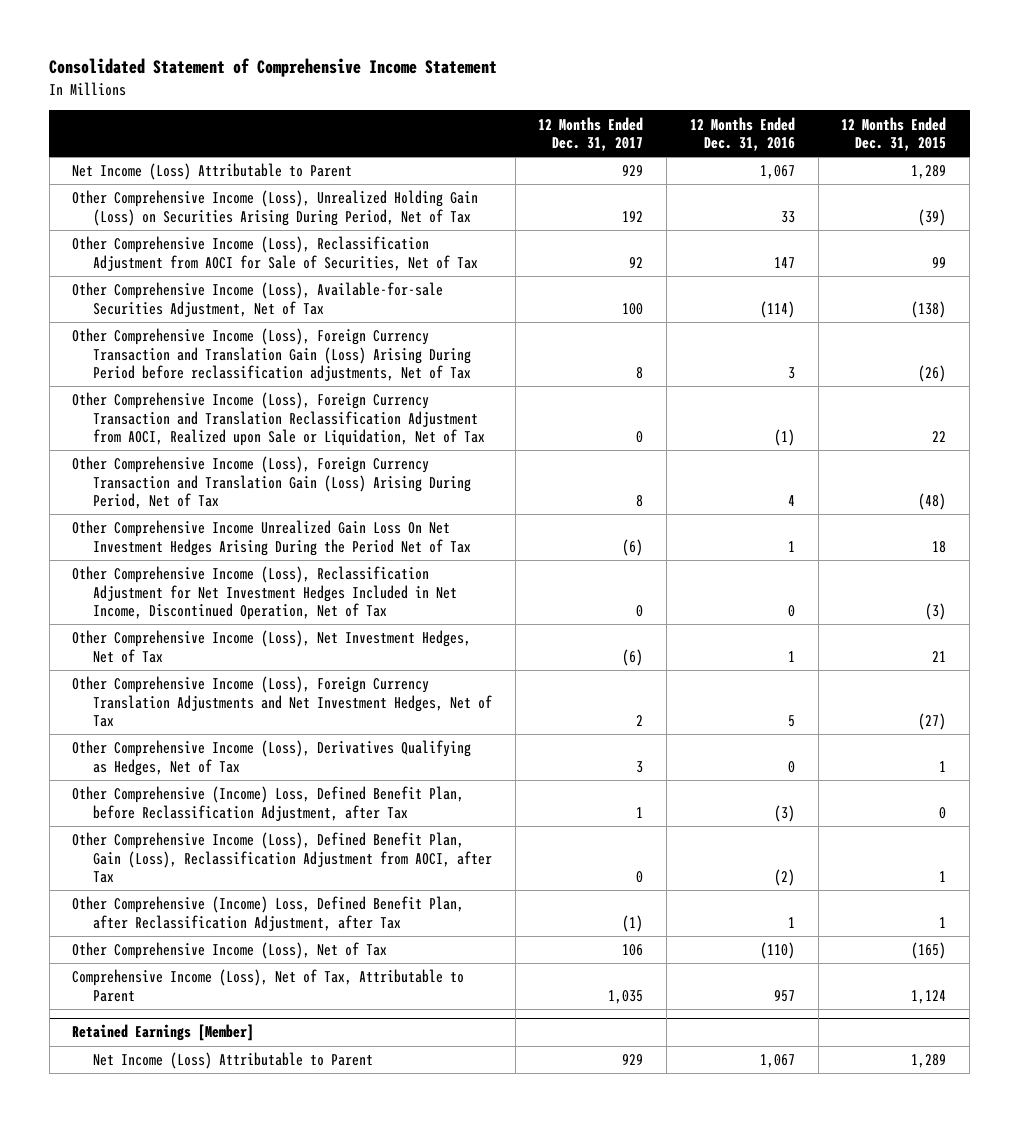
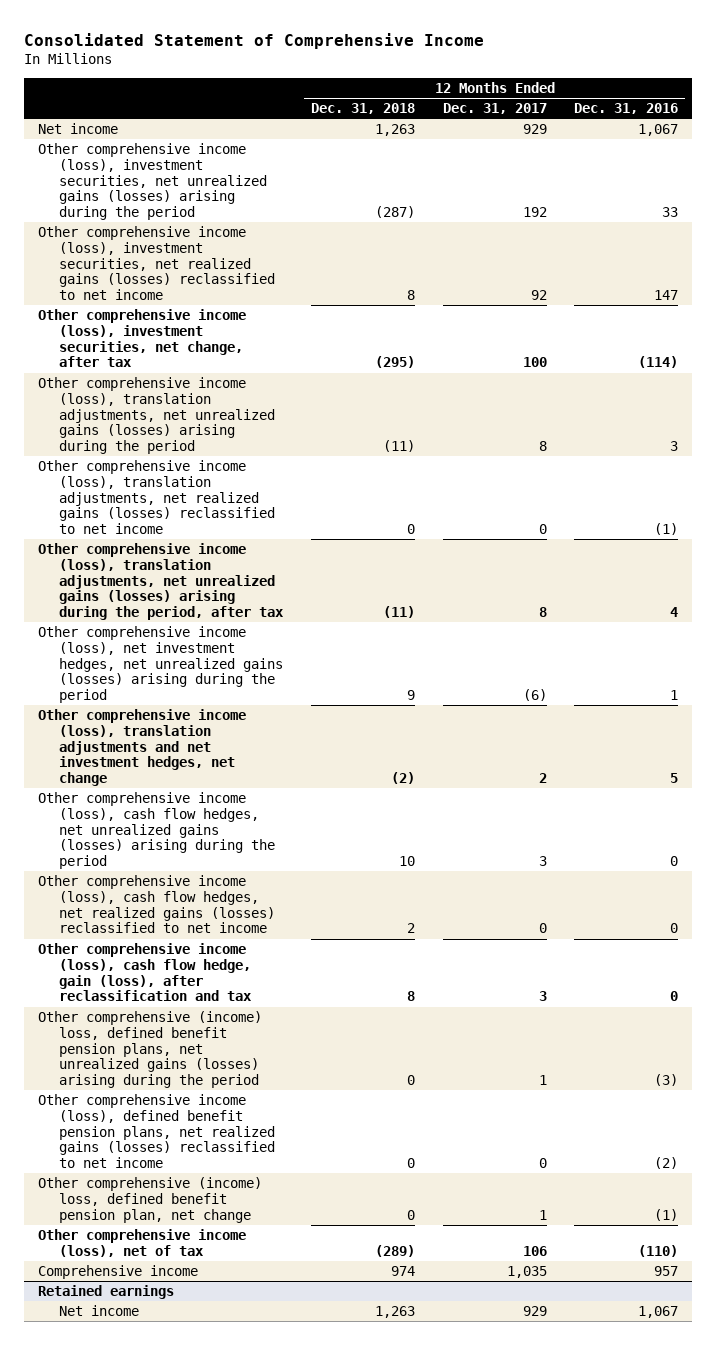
[49,58,498,78] Consolidated Statement of Comprehensive Income Statement -> [24,32,485,49] Consolidated Statement of Comprehensive Income
[841,116,947,152] 12 Months Ended Dec. 31, 2015 -> none
none -> [310,103,415,115] Dec. 31, 2018
[72,566,457,621] Other Comprehensive Income (Loss), Reclassification Adjustment for Net Investment Hedges Included in Net Income, Discontinued Operation, Net of Tax -> none
[72,630,472,663] Other Comprehensive Income (Loss), Net Investment Hedges, Net of Tax -> none
[72,740,472,776] Other Comprehensive Income (Loss), Derivatives Qualifying as Hedges, Net of Tax -> none
[72,163,353,181] Net Income (Loss) Attributable to Parent -> [38,123,119,135] Net income
[72,190,479,226] Other Comprehensive Income (Loss), Unrealized Holding Gain (Loss) on Securities Arising During Period, Net of Tax -> [38,143,268,221] Other comprehensive income (loss), investment securities, net unrealized gains (losses) arising during the period
[72,236,478,271] Other Comprehensive Income (Loss), Reclassification Adjustment from AOCI for Sale of Securities, Net of Tax -> [38,226,276,301] Other comprehensive income (loss), investment securities, net realized gains (losses) reclassified to net income
[72,282,444,317] Other Comprehensive Income (Loss), Available-for-sale Securities Adjustment, Net of Tax -> [38,309,247,368] Other comprehensive income (loss), investment securities, net change, after tax
[72,328,471,382] Other Comprehensive Income (Loss), Foreign Currency Transaction and Translation Gain (Loss) Arising During Period before reclassification adjustments, Net of Tax -> [38,377,276,455] Other comprehensive income (loss), translation adjustments, net unrealized gains (losses) arising during the period
[72,392,485,447] Other Comprehensive Income (Loss), Foreign Currency Transaction and Translation Reclassification Adjustment from AOCI, Realized upon Sale or Liquidation, Net of Tax -> [38,460,276,535] Other comprehensive income (loss), translation adjustments, net realized gains (losses) reclassified to net income
[72,456,471,510] Other Comprehensive Income (Loss), Foreign Currency Transaction and Translation Gain (Loss) Arising During Period, Net of Tax -> [38,543,285,621] Other comprehensive income (loss), translation adjustments, net unrealized gains (losses) arising during the period, after tax
[72,520,471,556] Other Comprehensive Income Unrealized Gain Loss On Net Investment Hedges Arising During the Period Net of Tax -> [38,626,284,704] Other comprehensive income (loss), net investment hedges, net unrealized gains (losses) arising during the period
[72,676,492,728] Other Comprehensive Income (Loss), Foreign Currency Translation Adjustments and Net Investment Hedges, Net of Tax -> [38,709,247,787] Other comprehensive income (loss), translation adjustments and net investment hedges, net change
none -> [38,792,276,870] Other comprehensive income (loss), cash flow hedges, net unrealized gains (losses) arising during the period
none -> [38,875,276,934] Other comprehensive income (loss), cash flow hedges, net realized gains (losses) reclassified to net income
none -> [38,943,253,1002] Other comprehensive income (loss), cash flow hedge, gain (loss), after reclassification and tax
[72,786,465,821] Other Comprehensive (Income) Loss, Defined Benefit Plan, before Reclassification Adjustment, after Tax -> [38,1011,263,1089] Other comprehensive (income) loss, defined benefit pension plans, net unrealized gains (losses) arising during the period
[72,832,492,884] Other Comprehensive Income (Loss), Defined Benefit Plan, Gain (Loss), Reclassification Adjustment from AOCI, after Tax -> [38,1094,276,1169] Other comprehensive income (loss), defined benefit pension plans, net realized gains (losses) reclassified to net income
[72,896,465,931] Other Comprehensive (Income) Loss, Defined Benefit Plan, after Reclassification Adjustment, after Tax -> [38,1177,263,1223] Other comprehensive (income) loss, defined benefit pension plan, net change
[622,914,644,932] (1) -> [538,1209,547,1220] 1
[787,916,795,928] 1 -> [654,1208,679,1221] (1)
[72,942,388,960] Other Comprehensive Income (Loss), Net of Tax -> [38,1229,247,1257] Other comprehensive income (loss), net of tax
[72,969,465,1002] Comprehensive Income (Loss), Net of Tax, Attributable to Parent -> [38,1265,199,1280] Comprehensive income
[72,1024,255,1042] Retained Earnings [Member] -> [38,1285,175,1300] Retained earnings
[92,1052,373,1070] Net Income (Loss) Attributable to Parent -> [59,1305,140,1317] Net income

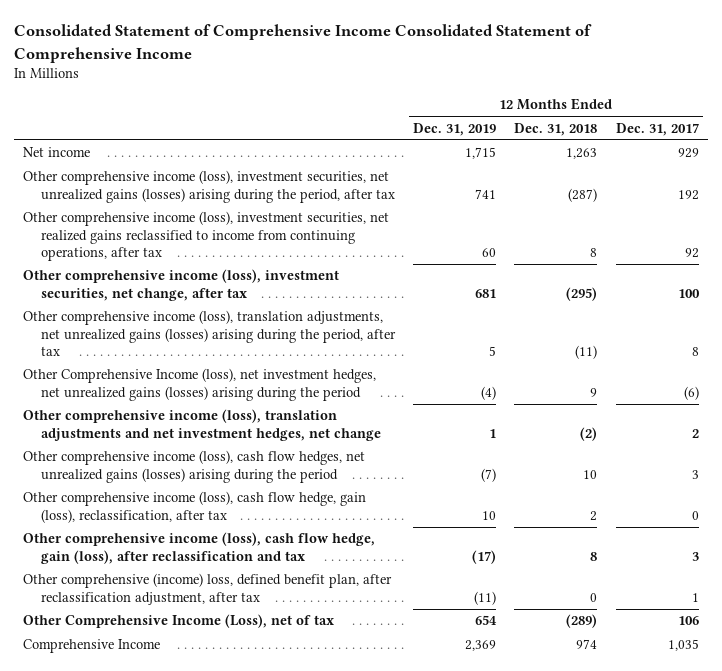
[24,32,485,49] Consolidated Statement of Comprehensive Income -> [14,24,593,63] Consolidated Statement of Comprehensive Income Consolidated Statement of Comprehensive Income
[574,103,679,115] Dec. 31, 2016 -> none
none -> [413,122,497,136] Dec. 31, 2019
[38,143,268,221] Other comprehensive income (loss), investment securities, net unrealized gains (losses) arising during the period -> [23,170,395,203] Other comprehensive income (loss), investment securities, net unrealized gains (losses) arising during the period, after tax
[38,226,276,301] Other comprehensive income (loss), investment securities, net realized gains (losses) reclassified to net income -> [23,211,390,261] Other comprehensive income (loss), investment securities, net realized gains reclassified to income from continuing operations, after tax
[38,377,276,455] Other comprehensive income (loss), translation adjustments, net unrealized gains (losses) arising during the period -> none
[38,460,276,535] Other comprehensive income (loss), translation adjustments, net realized gains (losses) reclassified to net income -> none
[38,626,284,704] Other comprehensive income (loss), net investment hedges, net unrealized gains (losses) arising during the period -> [23,368,377,401] Other Comprehensive Income (loss), net investment hedges, net unrealized gains (losses) arising during the period
[38,875,276,934] Other comprehensive income (loss), cash flow hedges, net realized gains (losses) reclassified to net income -> [23,491,367,523] Other comprehensive income (loss), cash flow hedge, gain (loss), reclassification, after tax
[38,1011,263,1089] Other comprehensive (income) loss, defined benefit pension plans, net unrealized gains (losses) arising during the period -> none
[38,1094,276,1169] Other comprehensive income (loss), defined benefit pension plans, net realized gains (losses) reclassified to net income -> none
[38,1285,175,1300] Retained earnings -> none
[59,1305,140,1317] Net income -> none
[38,1177,263,1223] Other comprehensive (income) loss, defined benefit pension plan, net change -> [23,573,393,605] Other comprehensive (income) loss, defined benefit plan, after reclassification adjustment, after tax
[38,1229,247,1257] Other comprehensive income (loss), net of tax -> [23,614,335,629] Other Comprehensive Income (Loss), net of tax
[38,1265,199,1280] Comprehensive income -> [23,639,161,654] Comprehensive Income

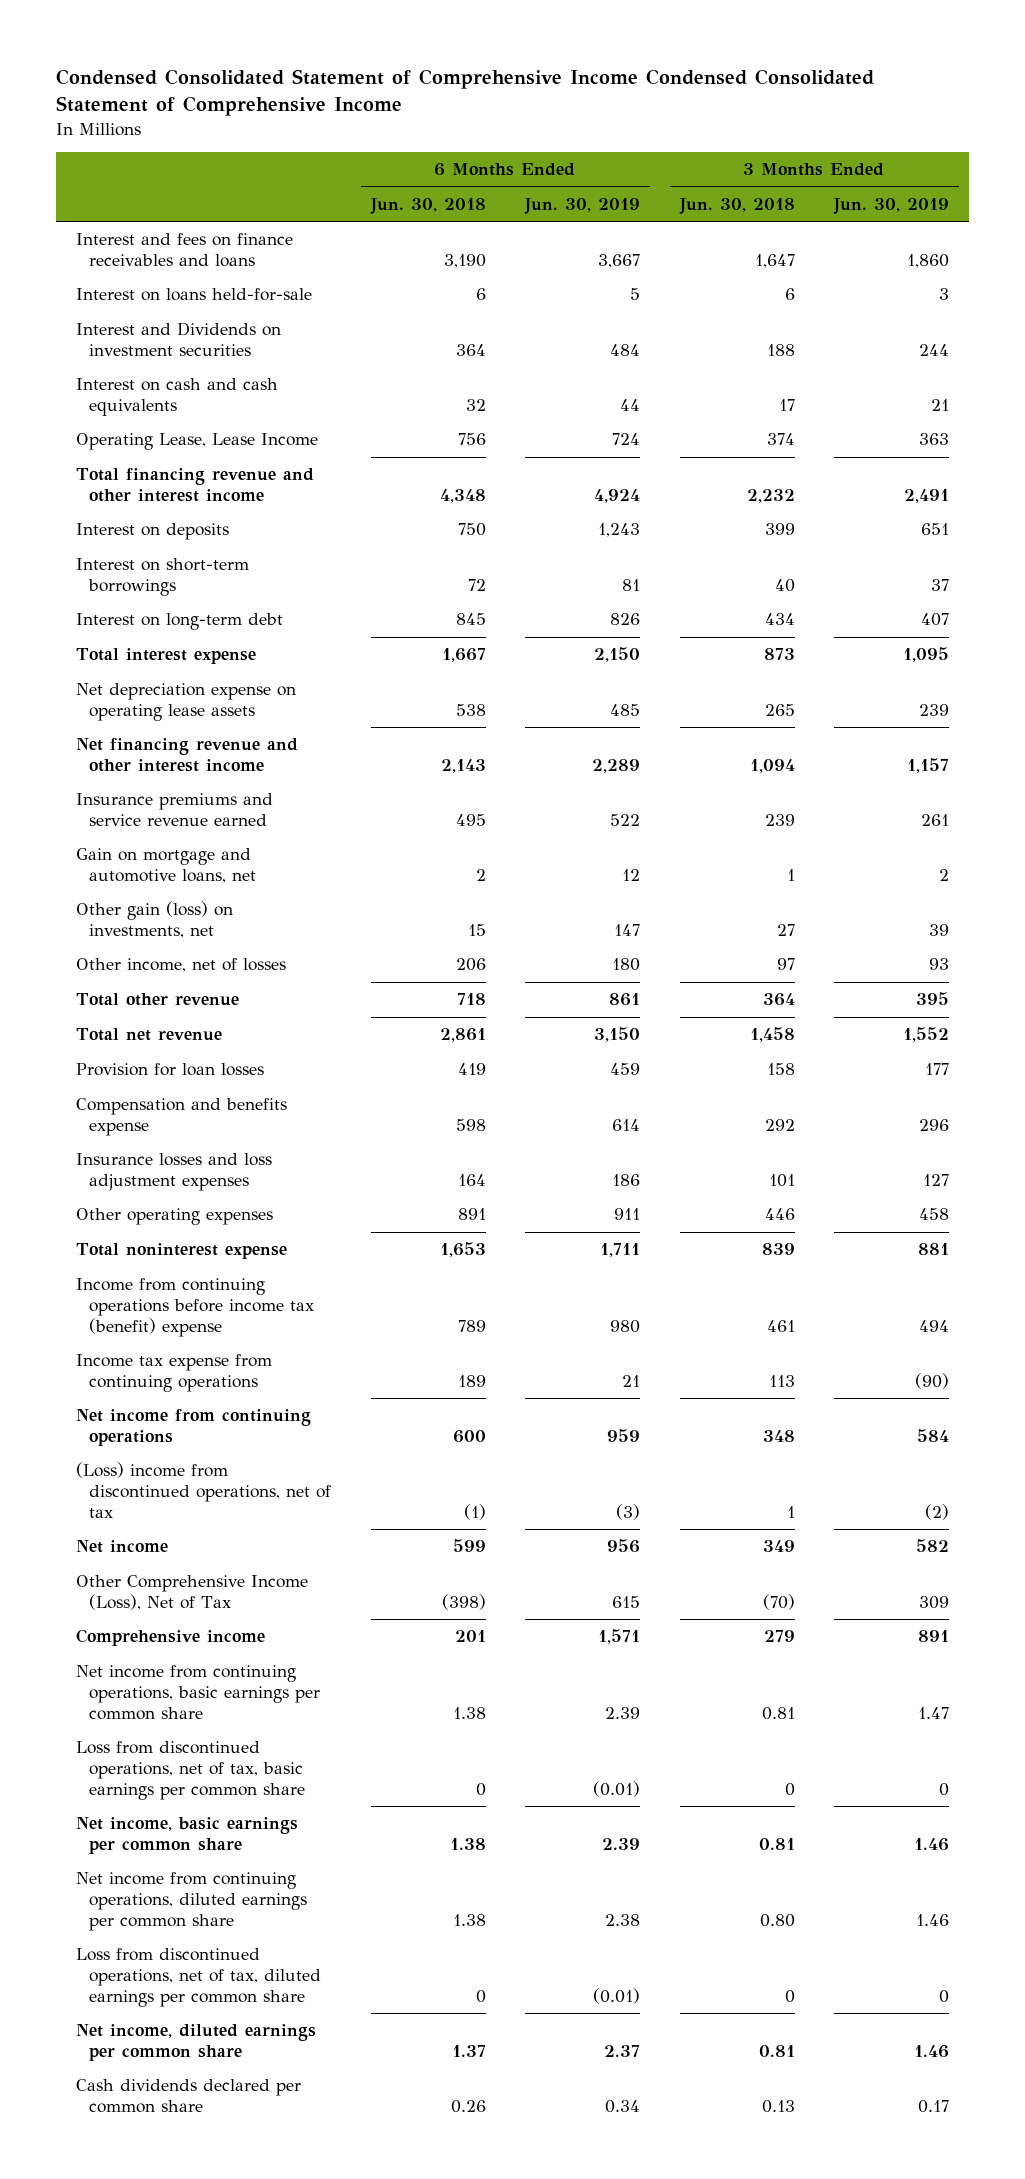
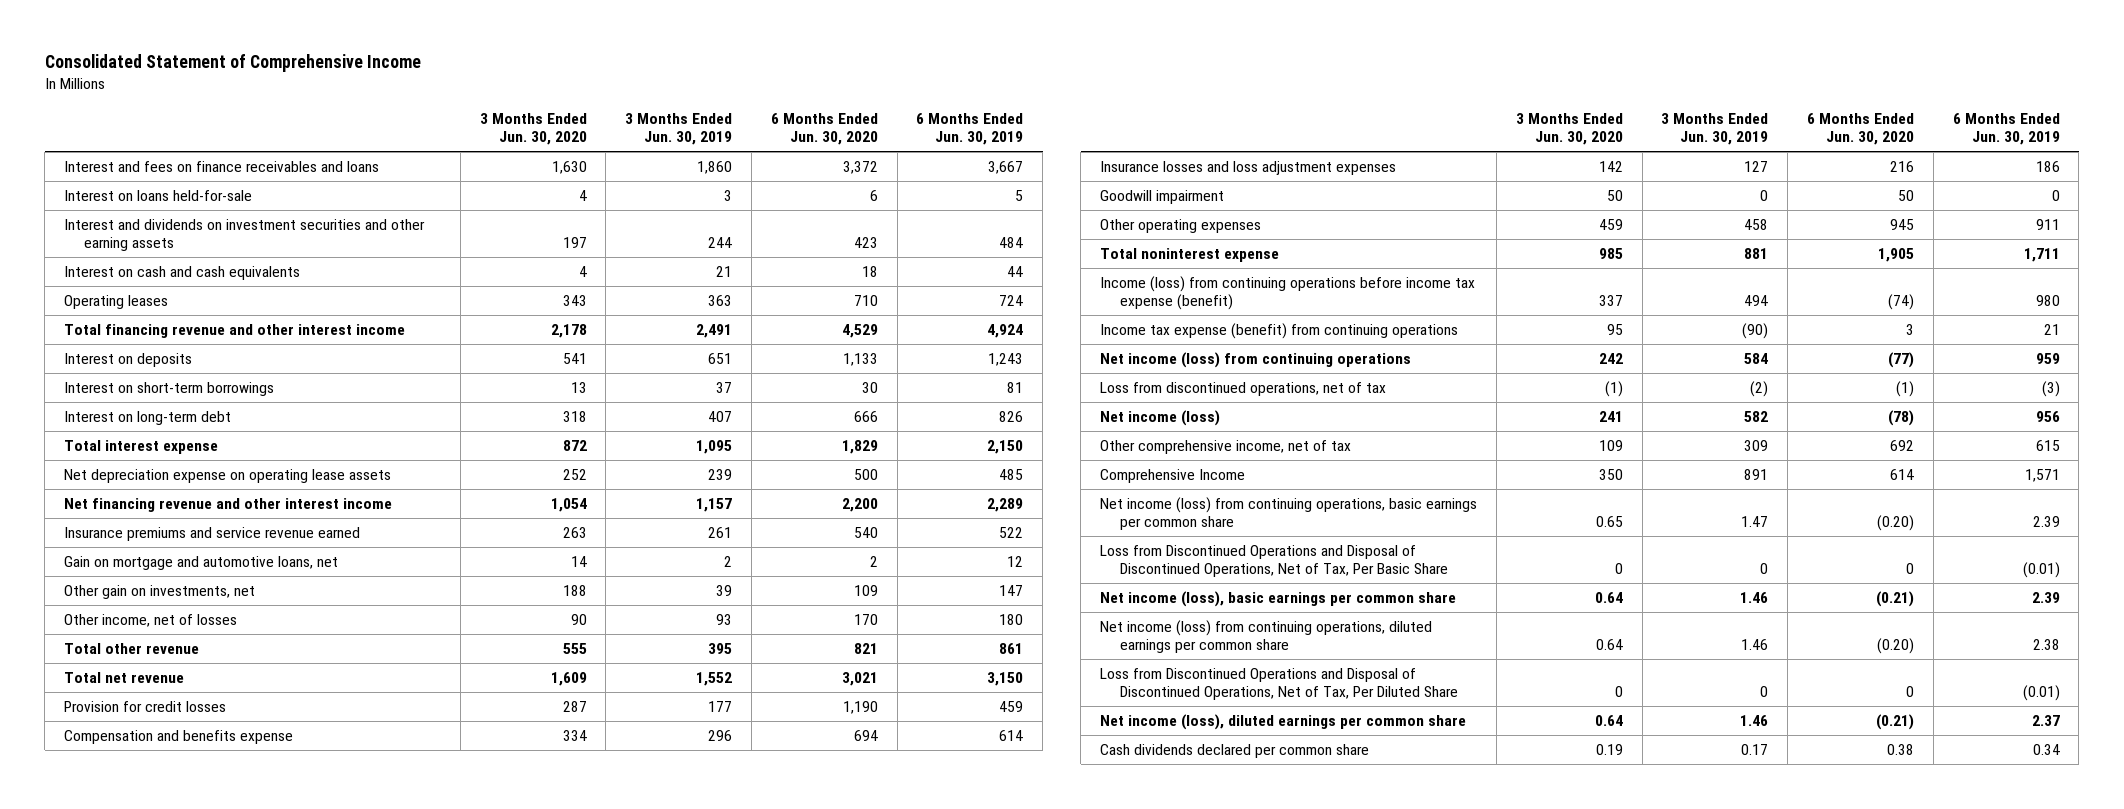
[56,68,875,116] Condensed Consolidated Statement of Comprehensive Income Condensed Consolidated Statement of Comprehensive Income -> [44,54,421,73] Consolidated Statement of Comprehensive Income
[369,198,486,215] Jun. 30, 2018 -> none
[678,198,795,215] Jun. 30, 2018 -> none
none -> [479,113,587,146] 3 Months Ended Jun. 30, 2020
none -> [770,113,878,146] 6 Months Ended Jun. 30, 2020
[76,322,282,357] Interest and Dividends on investment securities -> [63,218,425,251] Interest and dividends on investment securities and other earning assets
[76,433,319,451] Operating Lease, Lease Income -> [63,294,168,309] Operating leases
[76,901,234,939] Other gain (loss) on investments, net -> [63,584,255,599] Other gain on investments, net
[76,1063,265,1077] Provision for loan losses -> [63,700,226,712] Provision for credit losses
none -> [1100,189,1225,204] Goodwill impairment
[76,1278,315,1338] Income from continuing operations before income tax (benefit) expense -> [1100,275,1476,310] Income (loss) from continuing operations before income tax expense (benefit)
[76,1354,273,1393] Income tax expense from continuing operations -> [1100,322,1459,339] Income tax expense (benefit) from continuing operations
[76,1409,312,1447] Net income from continuing operations -> [1100,351,1412,368] Net income (loss) from continuing operations
[76,1462,332,1519] (Loss) income from discontinued operations, net of tax -> [1100,381,1387,396] Loss from discontinued operations, net of tax
[76,1540,169,1554] Net income -> [1100,409,1221,426] Net income (loss)
[76,1575,309,1611] Other Comprehensive Income (Loss), Net of Tax -> [1100,439,1352,454] Other comprehensive income, net of tax
[76,1629,266,1647] Comprehensive income -> [1100,468,1246,483] Comprehensive Income
[76,1665,321,1721] Net income from continuing operations, basic earnings per common share -> [1100,496,1478,530] Net income (loss) from continuing operations, basic earnings per common share
[76,1741,306,1801] Loss from discontinued operations, net of tax, basic earnings per common share -> [1100,544,1449,577] Loss from Discontinued Operations and Disposal of Discontinued Operations, Net of Tax, Per Basic Share
[76,1817,299,1855] Net income, basic earnings per common share -> [1100,590,1457,607] Net income (loss), basic earnings per common share
[76,1872,308,1932] Net income from continuing operations, diluted earnings per common share -> [1100,619,1433,653] Net income (loss) from continuing operations, diluted earnings per common share
[76,1948,322,2008] Loss from discontinued operations, net of tax, diluted earnings per common share -> [1100,667,1459,700] Loss from Discontinued Operations and Disposal of Discontinued Operations, Net of Tax, Per Diluted Share
[76,2024,317,2062] Net income, diluted earnings per common share -> [1100,713,1467,730] Net income (loss), diluted earnings per common share

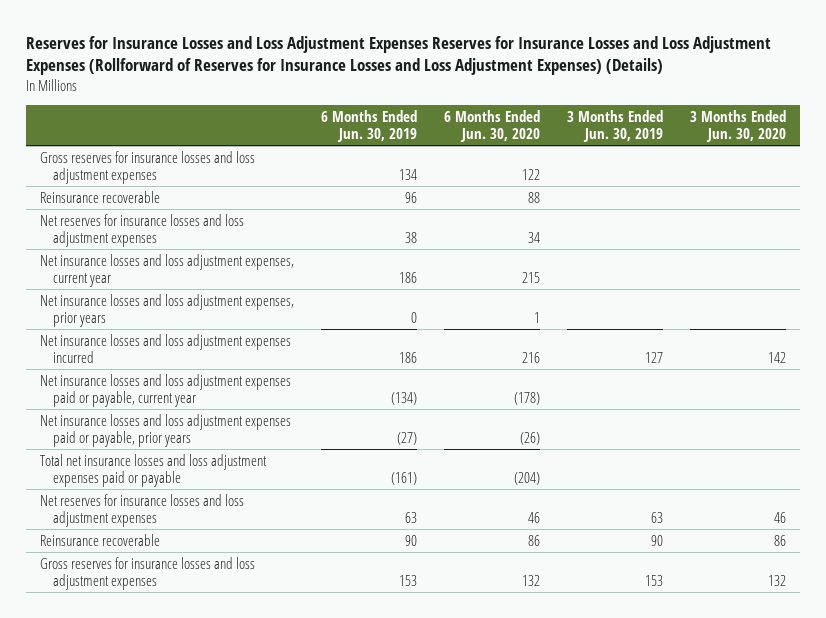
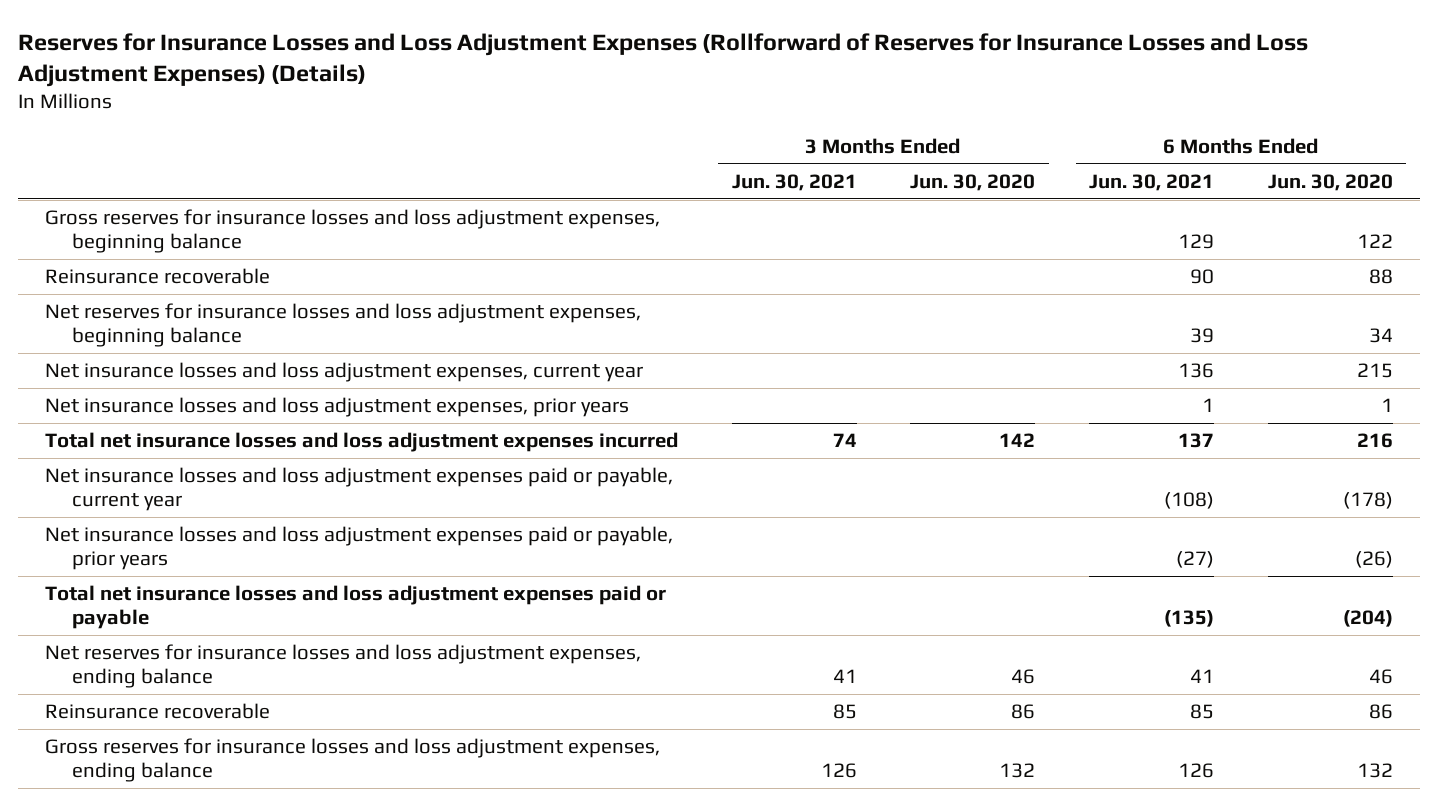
[26,35,772,76] Reserves for Insurance Losses and Loss Adjustment Expenses Reserves for Insurance Losses and Loss Adjustment Expenses (Rollforward of Reserves for Insurance Losses and Loss Adjustment Expenses) (Details) -> [17,32,1308,88] Reserves for Insurance Losses and Loss Adjustment Expenses (Rollforward of Reserves for Insurance Losses and Loss Adjustment Expenses) (Details)
[320,109,417,142] 6 Months Ended Jun. 30, 2019 -> none
[566,109,663,142] 3 Months Ended Jun. 30, 2019 -> none
none -> [731,173,857,191] Jun. 30, 2021
none -> [1089,173,1215,191] Jun. 30, 2021
[39,150,255,184] Gross reserves for insurance losses and loss adjustment expenses -> [44,209,660,253] Gross reserves for insurance losses and loss adjustment expenses, beginning balance
[39,213,244,247] Net reserves for insurance losses and loss adjustment expenses -> [44,303,641,347] Net reserves for insurance losses and loss adjustment expenses, beginning balance
[39,333,291,363] Net insurance losses and loss adjustment expenses incurred -> [44,432,678,453] Total net insurance losses and loss adjustment expenses incurred
[39,493,244,527] Net reserves for insurance losses and loss adjustment expenses -> [44,644,641,688] Net reserves for insurance losses and loss adjustment expenses, ending balance
[39,556,255,590] Gross reserves for insurance losses and loss adjustment expenses -> [44,738,660,782] Gross reserves for insurance losses and loss adjustment expenses, ending balance

